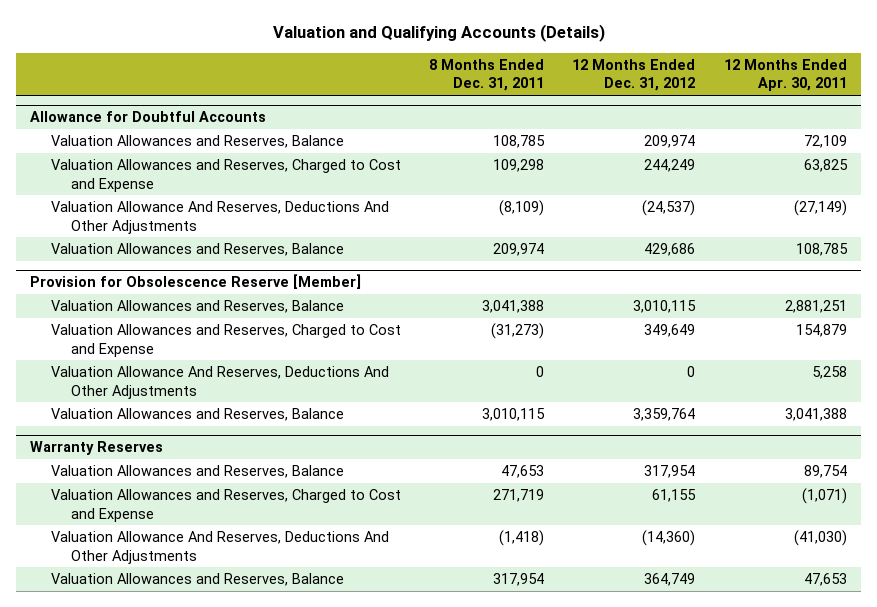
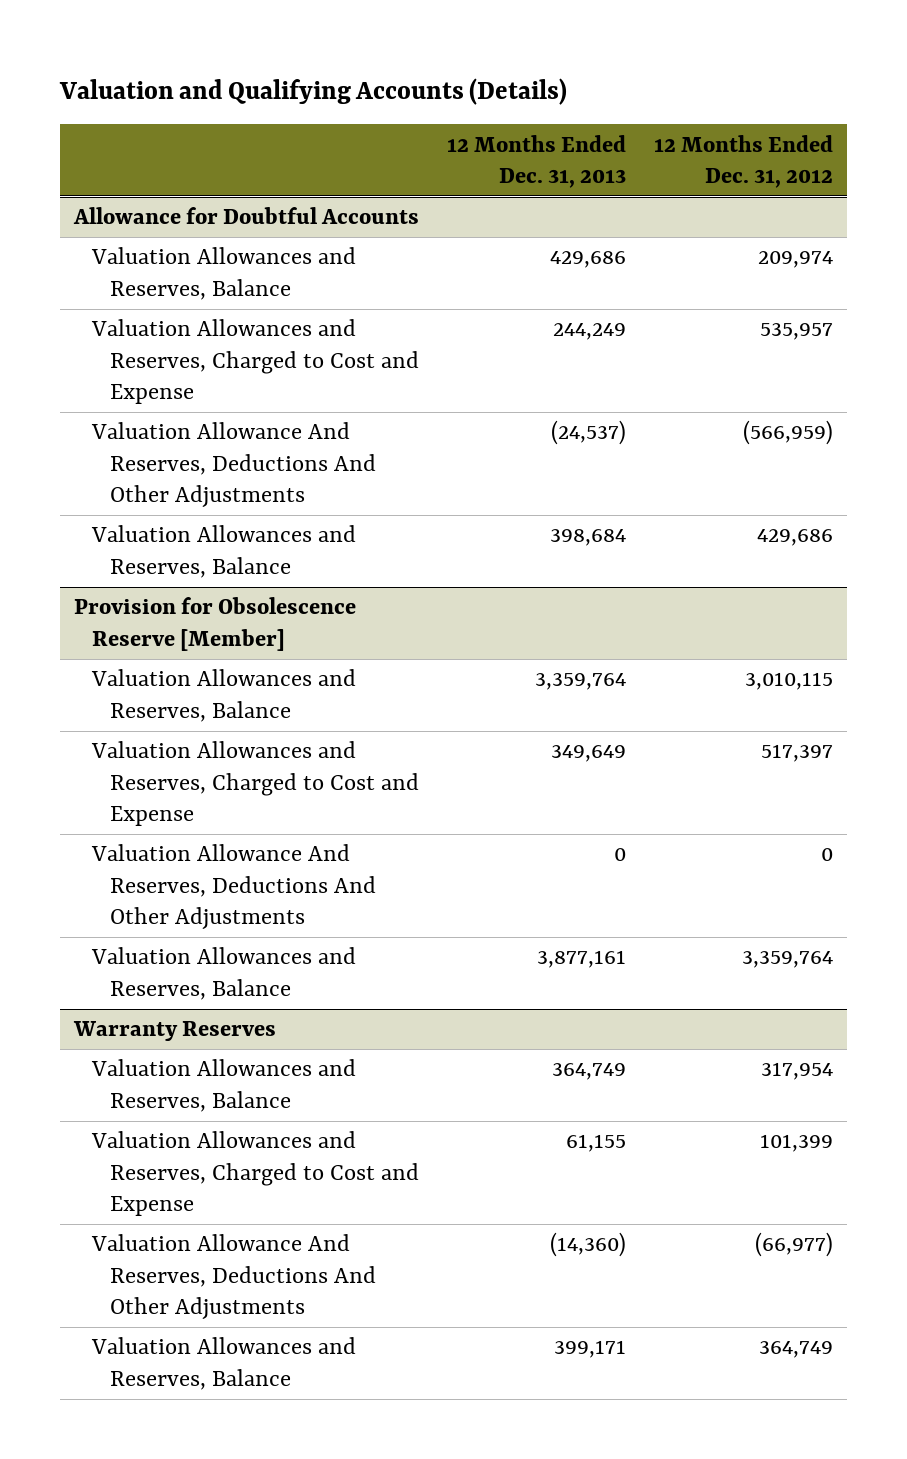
[429,58,545,92] 8 Months Ended Dec. 31, 2011 -> none
[723,58,847,92] 12 Months Ended Apr. 30, 2011 -> none
none -> [446,134,626,189] 12 Months Ended Dec. 31, 2013
[644,159,696,173] 244,249 -> [760,323,834,341] 535,957
[642,200,696,217] (24,537) -> [743,420,834,446] (566,959)
[644,324,696,338] 349,649 -> [761,744,834,763] 517,397
[652,489,697,503] 61,155 -> [760,1134,834,1153] 101,399
[642,530,696,547] (14,360) -> [755,1232,834,1258] (66,977)

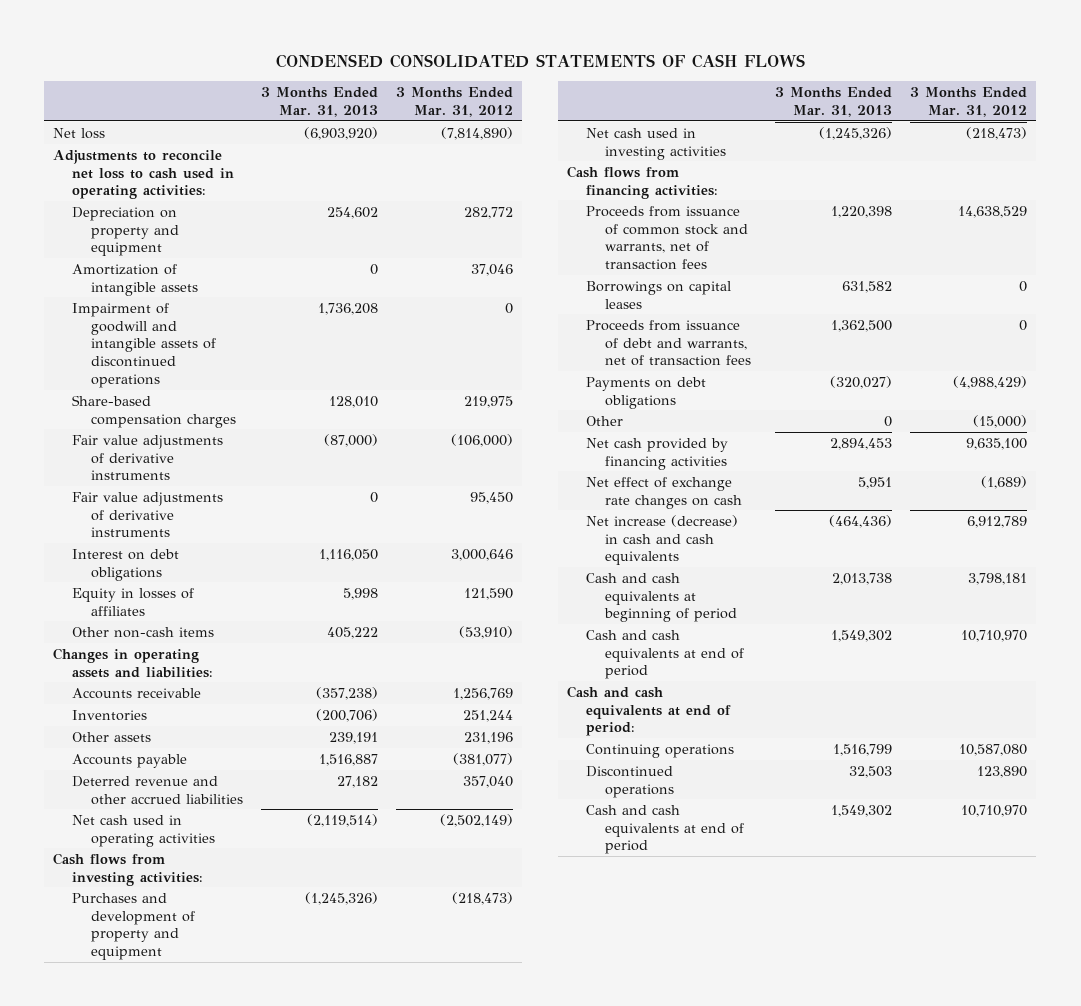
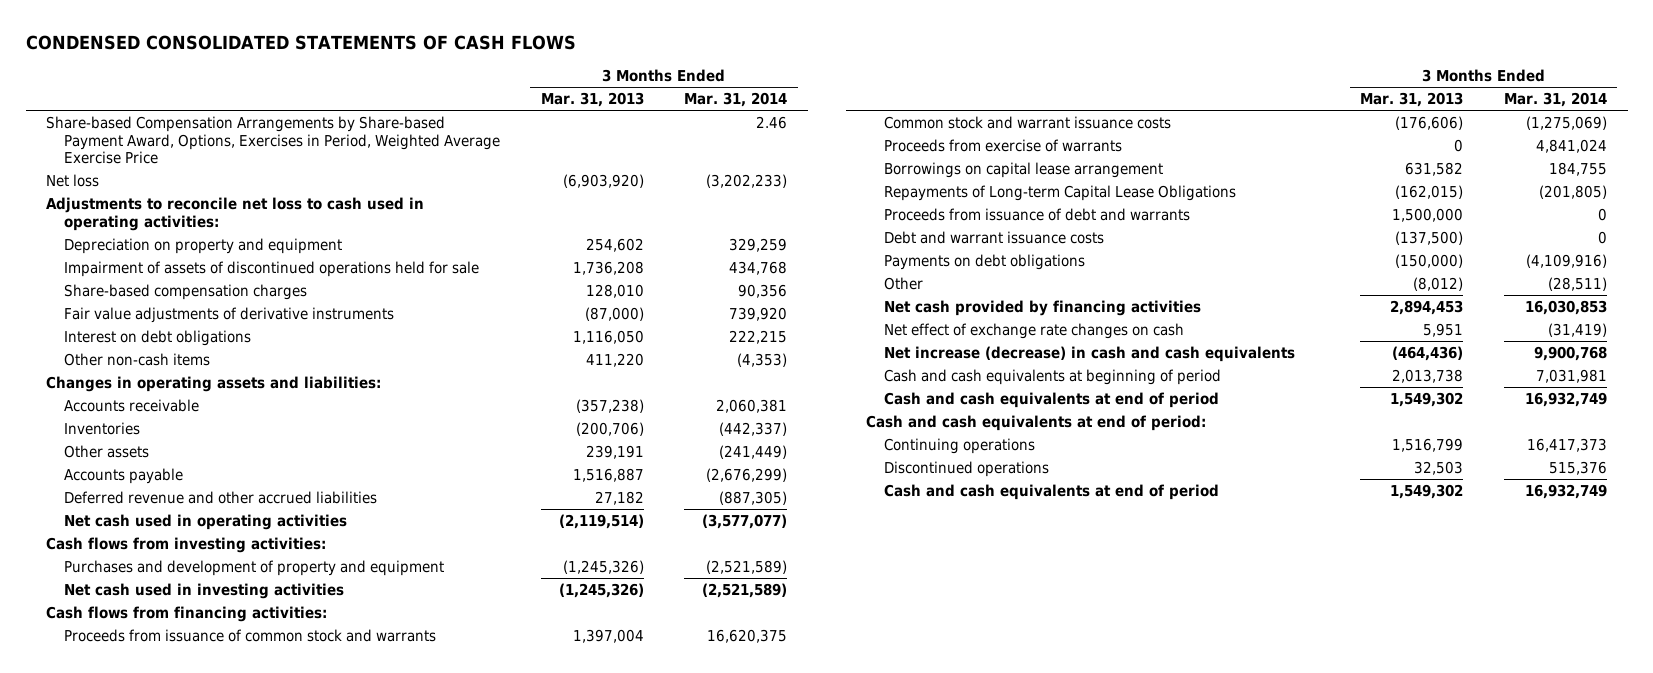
[396,87,514,118] 3 Months Ended Mar. 31, 2012 -> none
none -> [684,92,788,108] Mar. 31, 2014
none -> [46,116,500,165] Share-based Compensation Arrangements by Share-based Payment Award, Options, Exercises in Period, Weighted Average Exercise Price
[72,263,199,296] Amortization of intangible assets -> none
[72,302,217,388] Impairment of goodwill and intangible assets of discontinued operations -> [63,261,479,278] Impairment of assets of discontinued operations held for sale
[72,491,224,538] Fair value adjustments of derivative instruments -> none
[72,587,195,616] Equity in losses of affiliates -> none
[327,626,379,639] 405,222 -> [585,353,644,368] 411,220
[72,775,244,805] Deterred revenue and other accrued liabilities -> [63,491,377,505] Deferred revenue and other accrued liabilities
[586,205,749,271] Proceeds from issuance of common stock and warrants, net of transaction fees -> [63,629,436,643] Proceeds from issuance of common stock and warrants
[831,205,893,218] 1,220,398 -> [572,629,644,644] 1,397,004
none -> [883,116,1171,130] Common stock and warrant issuance costs
none -> [883,139,1122,153] Proceeds from exercise of warrants
[586,280,732,309] Borrowings on capital leases -> [883,162,1163,179] Borrowings on capital lease arrangement
none -> [883,185,1236,202] Repayments of Long-term Capital Lease Obligations
[586,319,752,367] Proceeds from issuance of debt and warrants, net of transaction fees -> [883,208,1190,222] Proceeds from issuance of debt and warrants
[831,319,893,332] 1,362,500 -> [1392,208,1464,223] 1,500,000
none -> [883,231,1104,245] Debt and warrant issuance costs
[830,375,893,389] (320,027) -> [1395,254,1464,269] (150,000)
[884,415,893,427] 0 -> [1413,277,1464,292] (8,012)

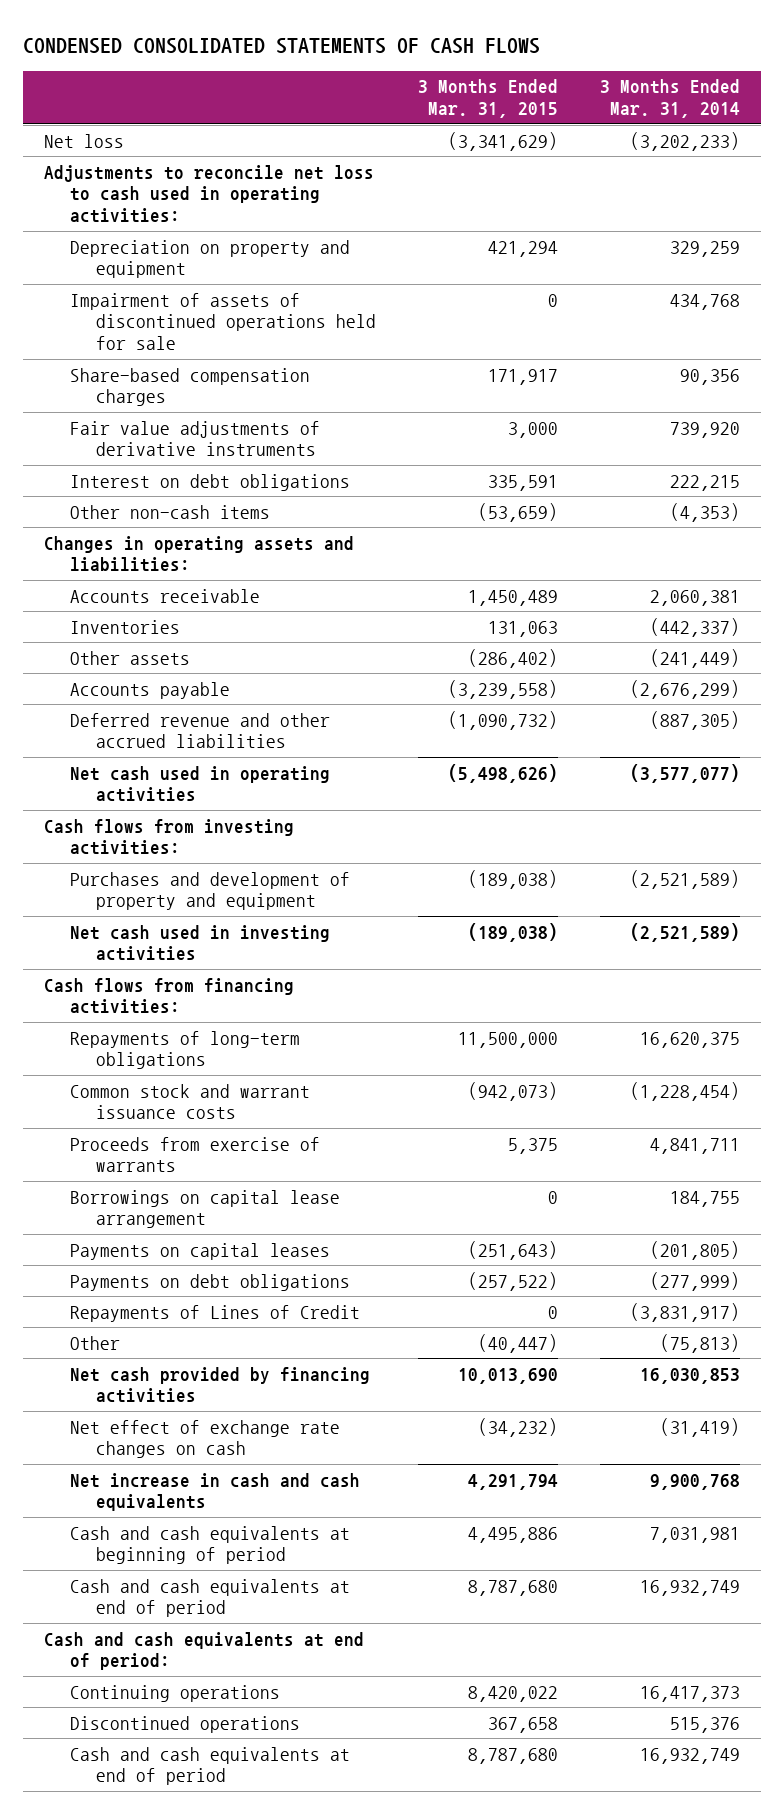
[540,92,644,108] Mar. 31, 2013 -> none
none -> [417,79,558,119] 3 Months Ended Mar. 31, 2015
[46,116,500,165] Share-based Compensation Arrangements by Share-based Payment Award, Options, Exercises in Period, Weighted Average Exercise Price -> none
[63,629,436,643] Proceeds from issuance of common stock and warrants -> [69,1030,300,1070] Repayments of long-term obligations
[1526,116,1608,131] (1,275,069) -> [630,1081,741,1101] (1,228,454)
[1536,139,1608,154] 4,841,024 -> [650,1137,741,1154] 4,841,711
[883,208,1190,222] Proceeds from issuance of debt and warrants -> none
[883,231,1104,245] Debt and warrant issuance costs -> none
[883,185,1236,202] Repayments of Long-term Capital Lease Obligations -> [69,1242,330,1260] Payments on capital leases
[1526,254,1608,269] (4,109,916) -> [650,1271,741,1291] (277,999)
none -> [69,1304,360,1322] Repayments of Lines of Credit
[1548,277,1608,292] (28,511) -> [660,1333,741,1353] (75,813)
[883,346,1295,363] Net increase (decrease) in cash and cash equivalents -> [69,1472,360,1512] Net increase in cash and cash equivalents

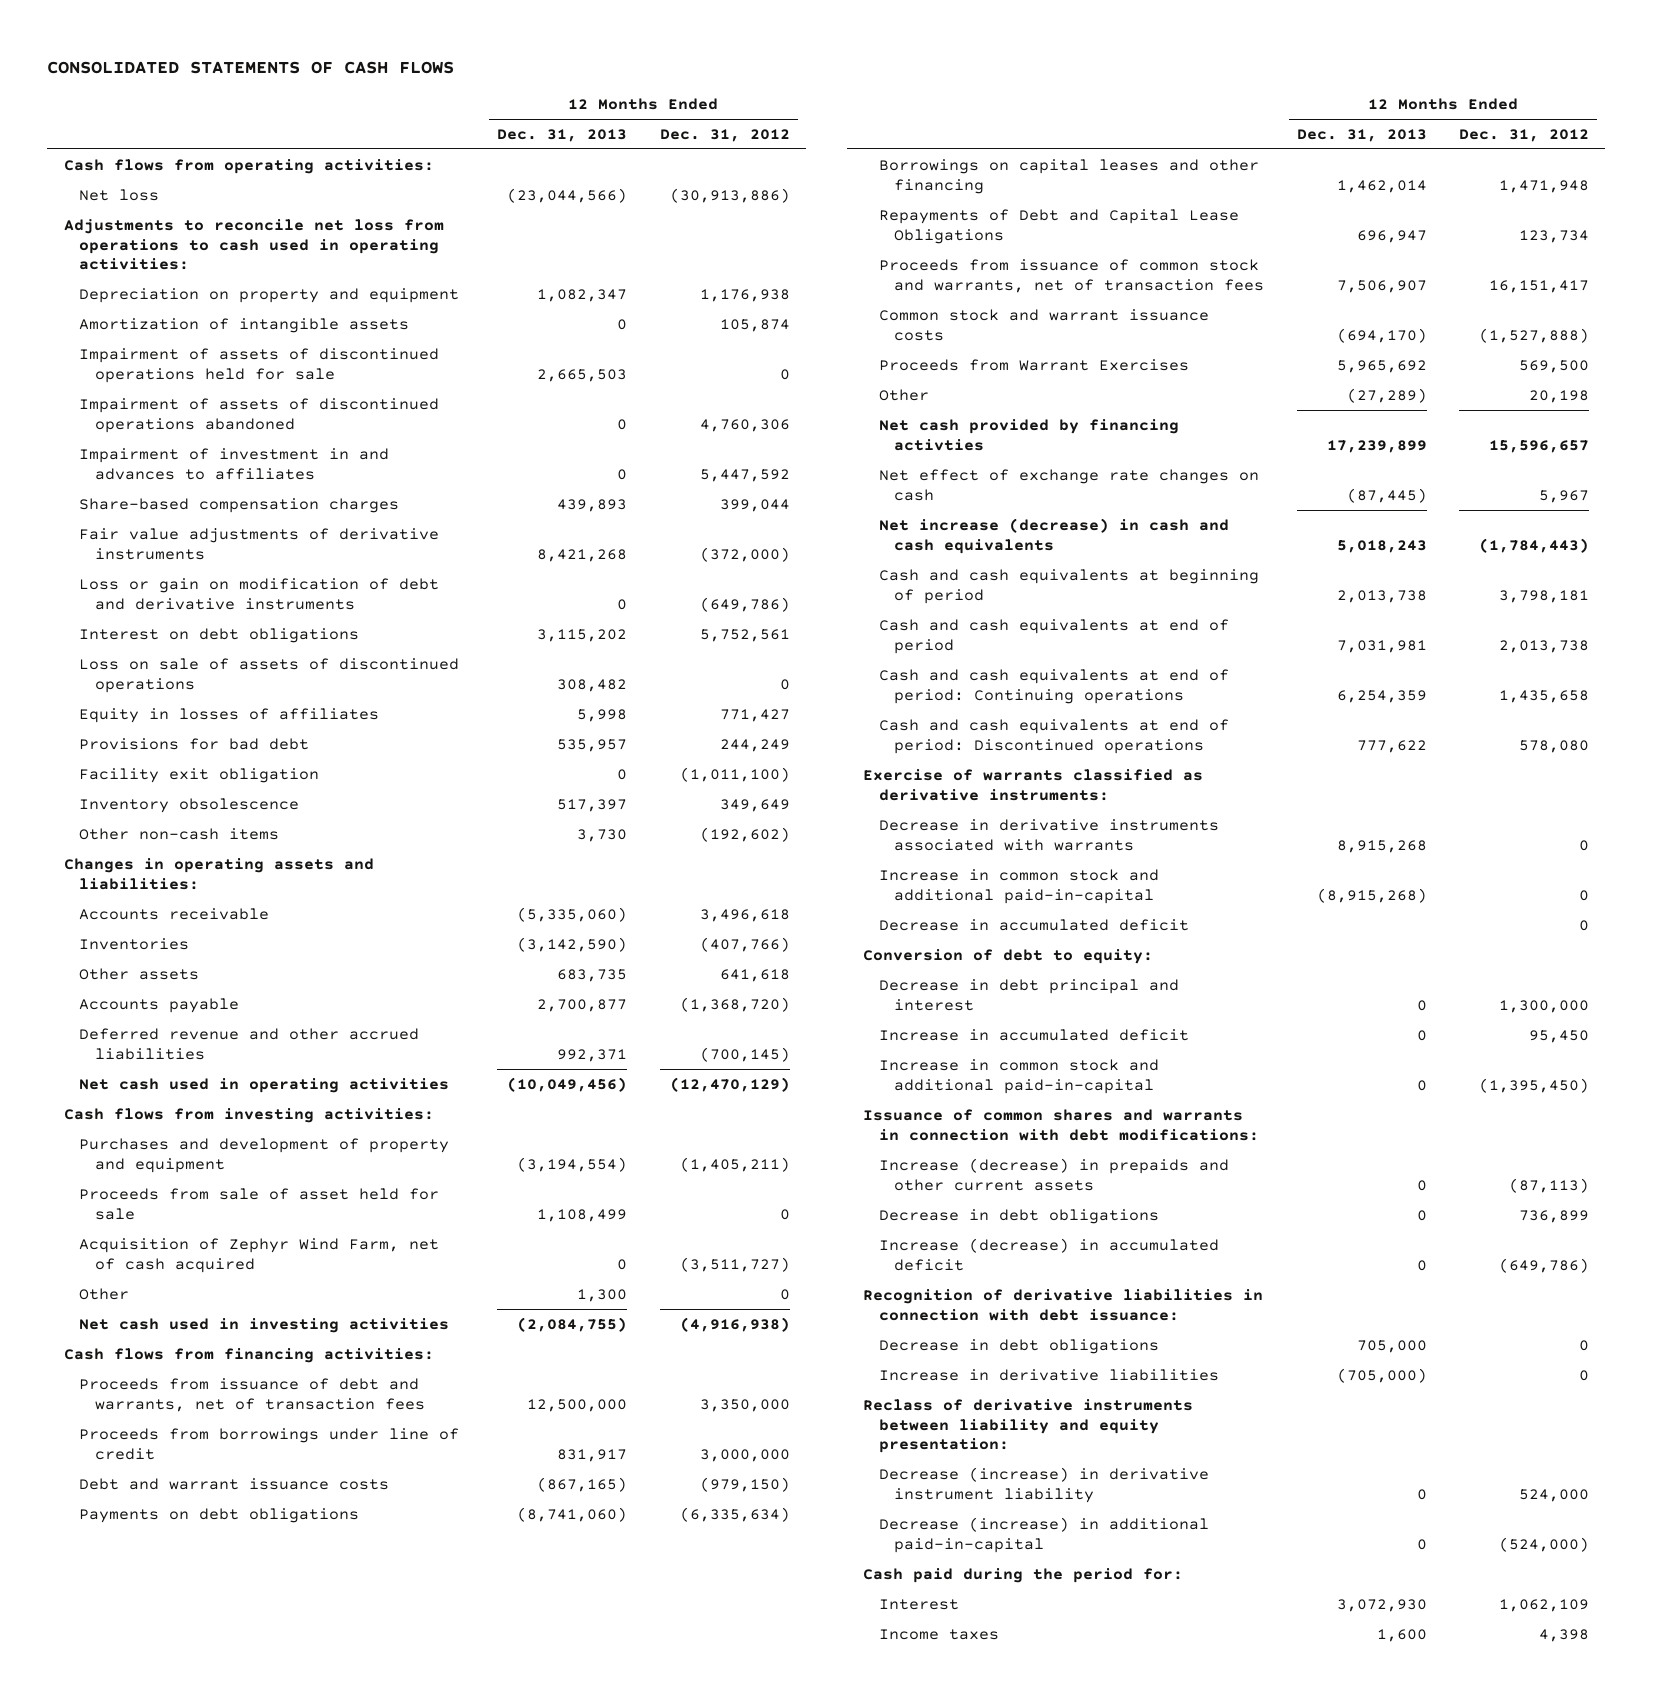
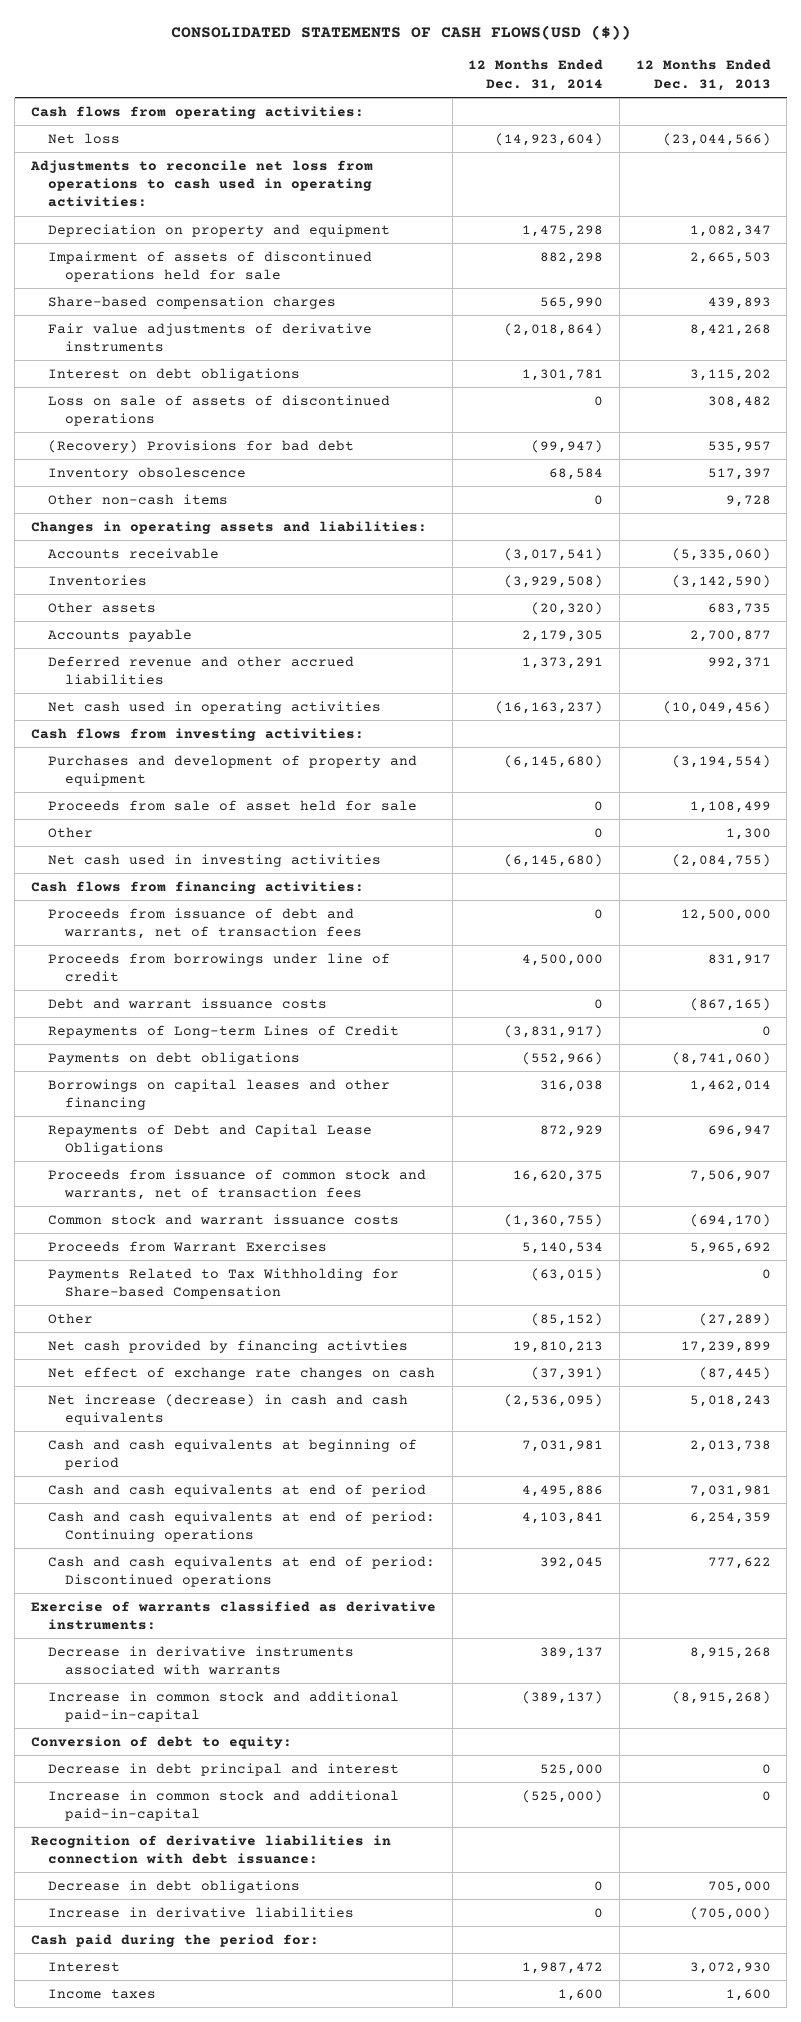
[47,60,455,74] CONSOLIDATED STATEMENTS OF CASH FLOWS -> [170,25,631,41] CONSOLIDATED STATEMENTS OF CASH FLOWS(USD ($))
[659,128,790,142] Dec. 31, 2012 -> none
none -> [468,59,604,91] 12 Months Ended Dec. 31, 2014
[79,317,410,333] Amortization of intangible assets -> none
[79,397,440,433] Impairment of assets of discontinued operations abandoned -> none
[79,447,390,480] Impairment of investment in and advances to affiliates -> none
[79,577,440,610] Loss or gain on modification of debt and derivative instruments -> none
[79,707,380,723] Equity in losses of affiliates -> none
[79,767,320,783] Facility exit obligation -> none
[79,737,310,750] Provisions for bad debt -> [48,439,355,453] (Recovery) Provisions for bad debt
[577,828,628,842] 3,730 -> [725,494,771,507] 9,728
[79,1237,440,1273] Acquisition of Zephyr Wind Farm, net of cash acquired -> none
none -> [48,1024,400,1038] Repayments of Long-term Lines of Credit
none -> [48,1267,400,1299] Payments Related to Tax Withholding for Share-based Compensation
[878,918,1189,931] Decrease in accumulated deficit -> none
[878,1028,1189,1041] Increase in accumulated deficit -> none
[863,1108,1259,1141] Issuance of common shares and warrants in connection with debt modifications: -> none
[878,1157,1229,1191] Increase (decrease) in prepaids and other current assets -> none
[878,1208,1159,1224] Decrease in debt obligations -> none
[878,1237,1219,1271] Increase (decrease) in accumulated deficit -> none
[863,1398,1194,1454] Reclass of derivative instruments between liability and equity presentation: -> none
[878,1466,1209,1503] Decrease (increase) in derivative instrument liability -> none
[878,1516,1209,1553] Decrease (increase) in additional paid-in-capital -> none

